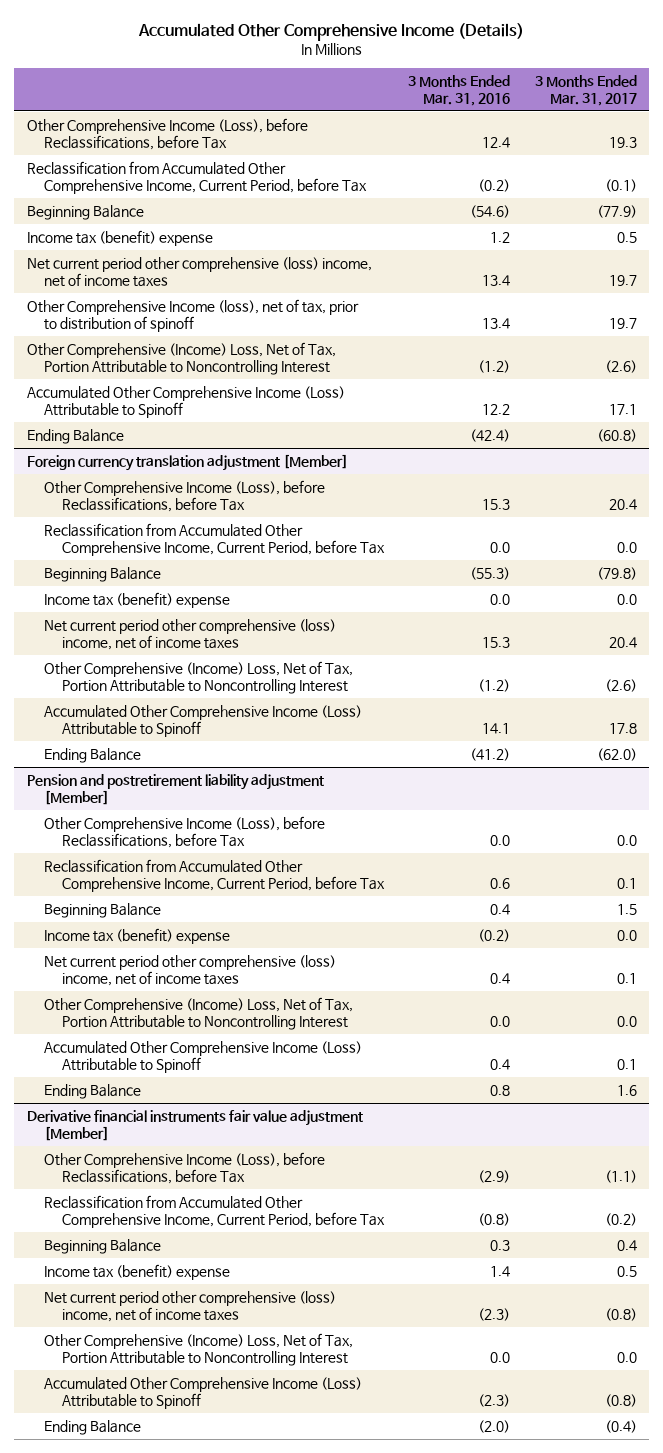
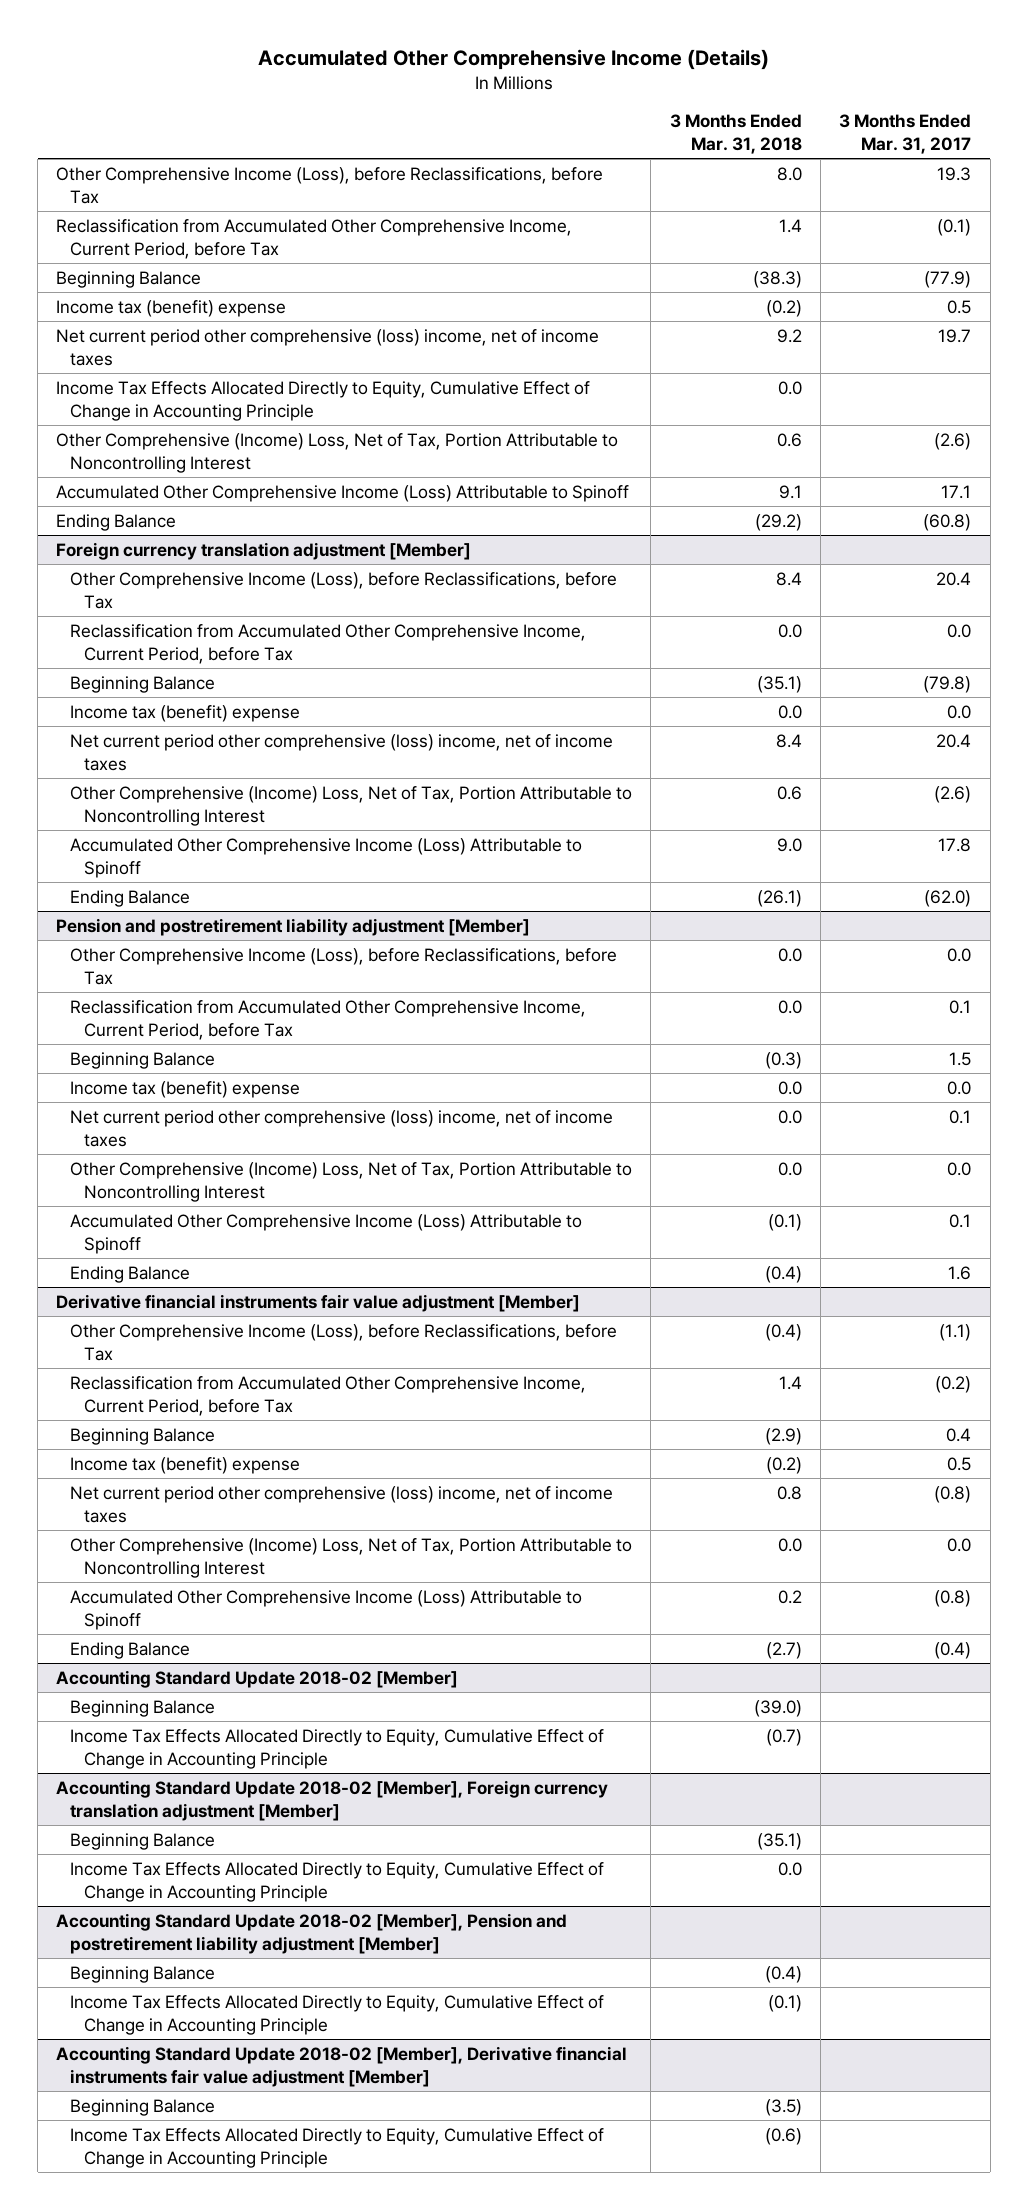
[408,74,511,107] 3 Months Ended Mar. 31, 2016 -> none
none -> [669,114,802,155] 3 Months Ended Mar. 31, 2018
[26,298,359,332] Other Comprehensive Income (loss), net of tax, prior to distribution of spinoff -> none
none -> [56,380,591,421] Income Tax Effects Allocated Directly to Equity, Cumulative Effect of Change in Accounting Principle
none -> [56,1669,459,1688] Accounting Standard Update 2018-02 [Member]
none -> [70,1699,216,1717] Beginning Balance
none -> [70,1728,605,1769] Income Tax Effects Allocated Directly to Equity, Cumulative Effect of Change in Accounting Principle
none -> [56,1779,609,1821] Accounting Standard Update 2018-02 [Member], Foreign currency translation adjustment [Member]
none -> [70,1832,216,1850] Beginning Balance
none -> [70,1861,605,1902] Income Tax Effects Allocated Directly to Equity, Cumulative Effect of Change in Accounting Principle
none -> [56,1912,568,1954] Accounting Standard Update 2018-02 [Member], Pension and postretirement liability adjustment [Member]
none -> [70,1965,216,1983] Beginning Balance
none -> [70,1994,605,2035] Income Tax Effects Allocated Directly to Equity, Cumulative Effect of Change in Accounting Principle
none -> [56,2045,628,2087] Accounting Standard Update 2018-02 [Member], Derivative financial instruments fair value adjustment [Member]
none -> [70,2098,216,2116] Beginning Balance
none -> [70,2127,605,2168] Income Tax Effects Allocated Directly to Equity, Cumulative Effect of Change in Accounting Principle

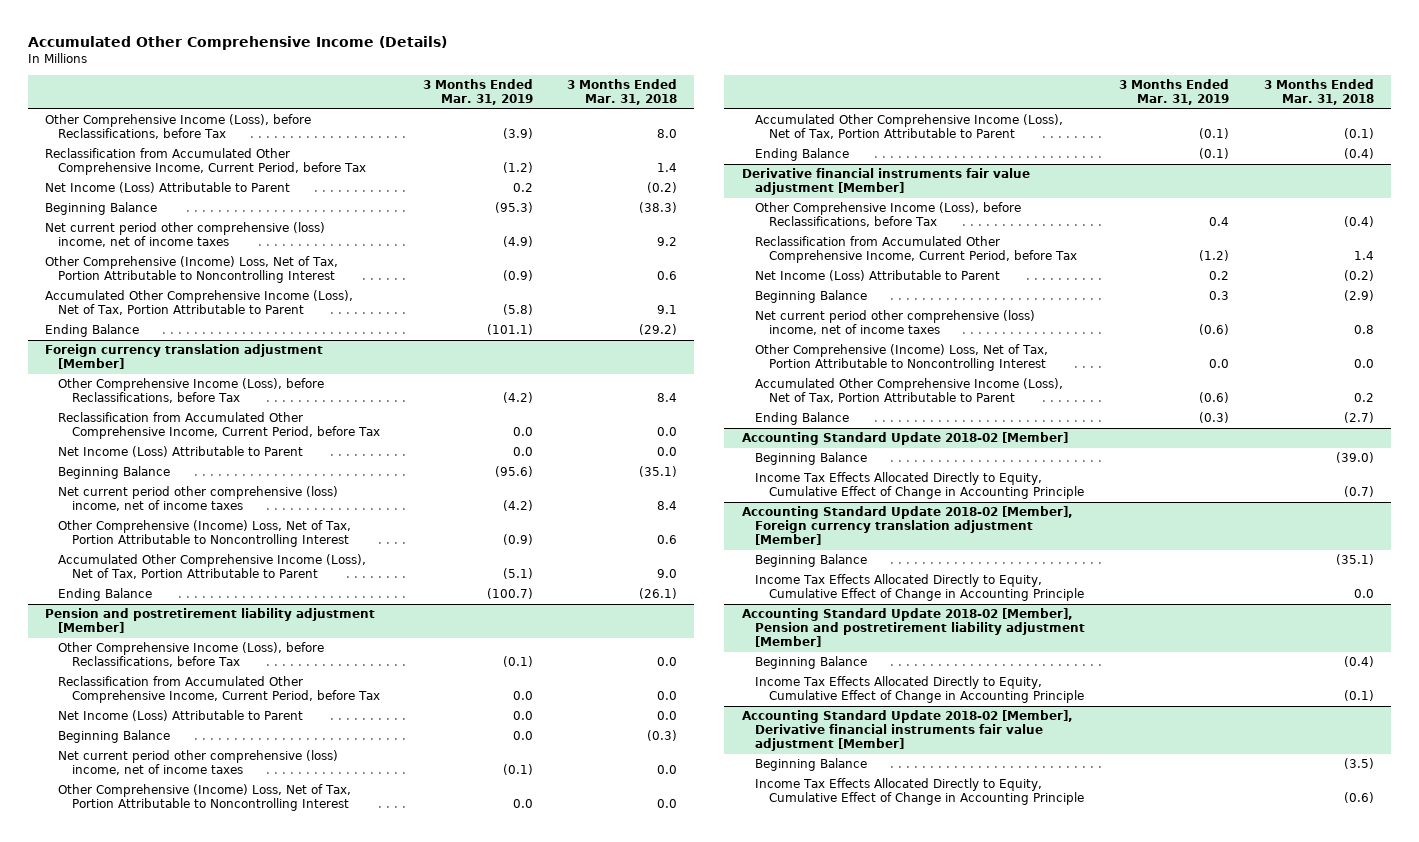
[839,114,972,155] 3 Months Ended Mar. 31, 2017 -> none
none -> [422,79,533,106] 3 Months Ended Mar. 31, 2019
none -> [44,182,290,194] Net Income (Loss) Attributable to Parent
[56,299,287,317] Income tax (benefit) expense -> none
[56,380,591,421] Income Tax Effects Allocated Directly to Equity, Cumulative Effect of Change in Accounting Principle -> none
[56,484,630,502] Accumulated Other Comprehensive Income (Loss) Attributable to Spinoff -> [44,290,353,316] Accumulated Other Comprehensive Income (Loss), Net of Tax, Portion Attributable to Parent
none -> [58,446,304,458] Net Income (Loss) Attributable to Parent
[70,704,301,722] Income tax (benefit) expense -> none
[70,837,583,878] Accumulated Other Comprehensive Income (Loss) Attributable to Spinoff -> [58,554,367,580] Accumulated Other Comprehensive Income (Loss), Net of Tax, Portion Attributable to Parent
none -> [58,710,304,722] Net Income (Loss) Attributable to Parent
[70,1080,301,1098] Income tax (benefit) expense -> none
[70,1213,583,1254] Accumulated Other Comprehensive Income (Loss) Attributable to Spinoff -> [755,114,1064,140] Accumulated Other Comprehensive Income (Loss), Net of Tax, Portion Attributable to Parent
none -> [755,270,1001,282] Net Income (Loss) Attributable to Parent
[70,1456,301,1474] Income tax (benefit) expense -> none
[70,1589,583,1630] Accumulated Other Comprehensive Income (Loss) Attributable to Spinoff -> [755,378,1064,404] Accumulated Other Comprehensive Income (Loss), Net of Tax, Portion Attributable to Parent

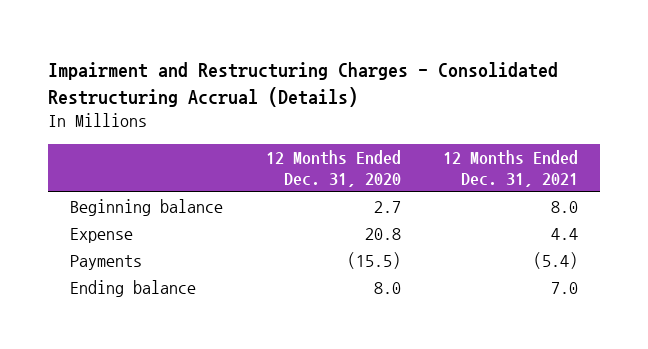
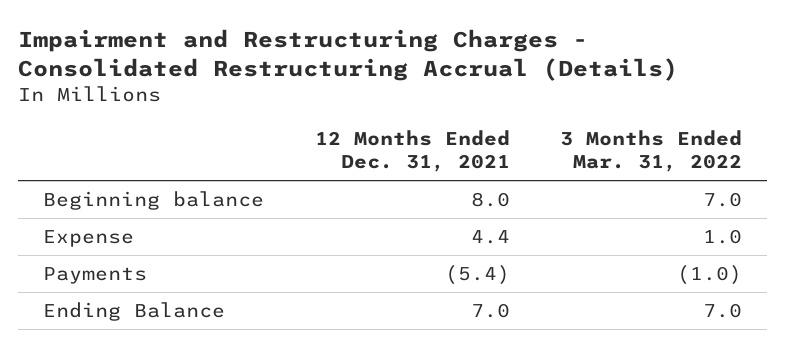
[265,149,401,188] 12 Months Ended Dec. 31, 2020 -> none
none -> [560,129,743,173] 3 Months Ended Mar. 31, 2022
[69,279,196,297] Ending balance -> [43,302,226,322] Ending Balance

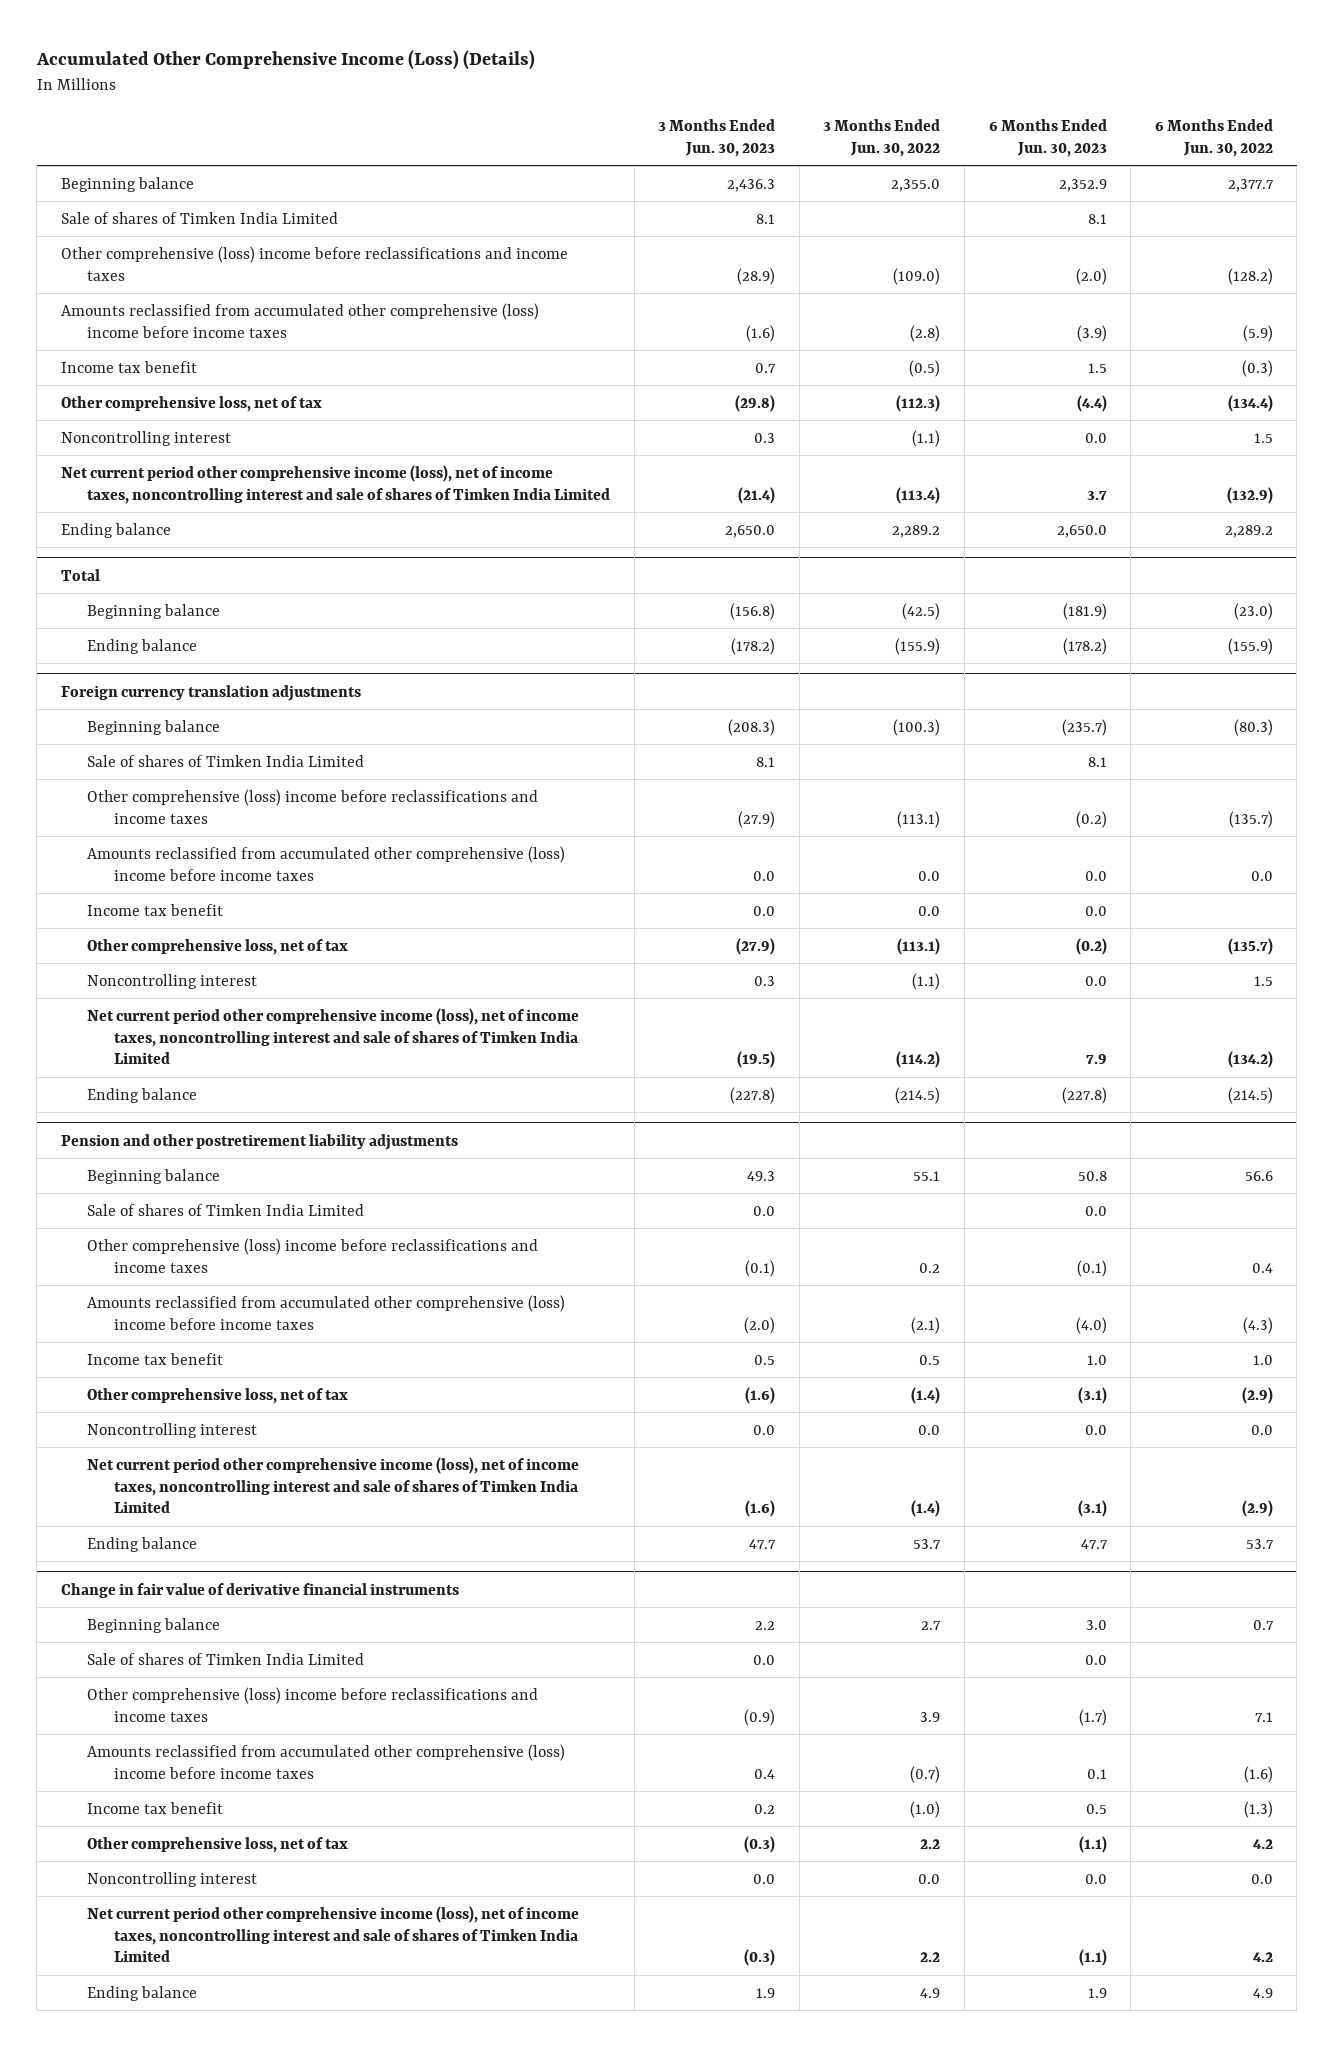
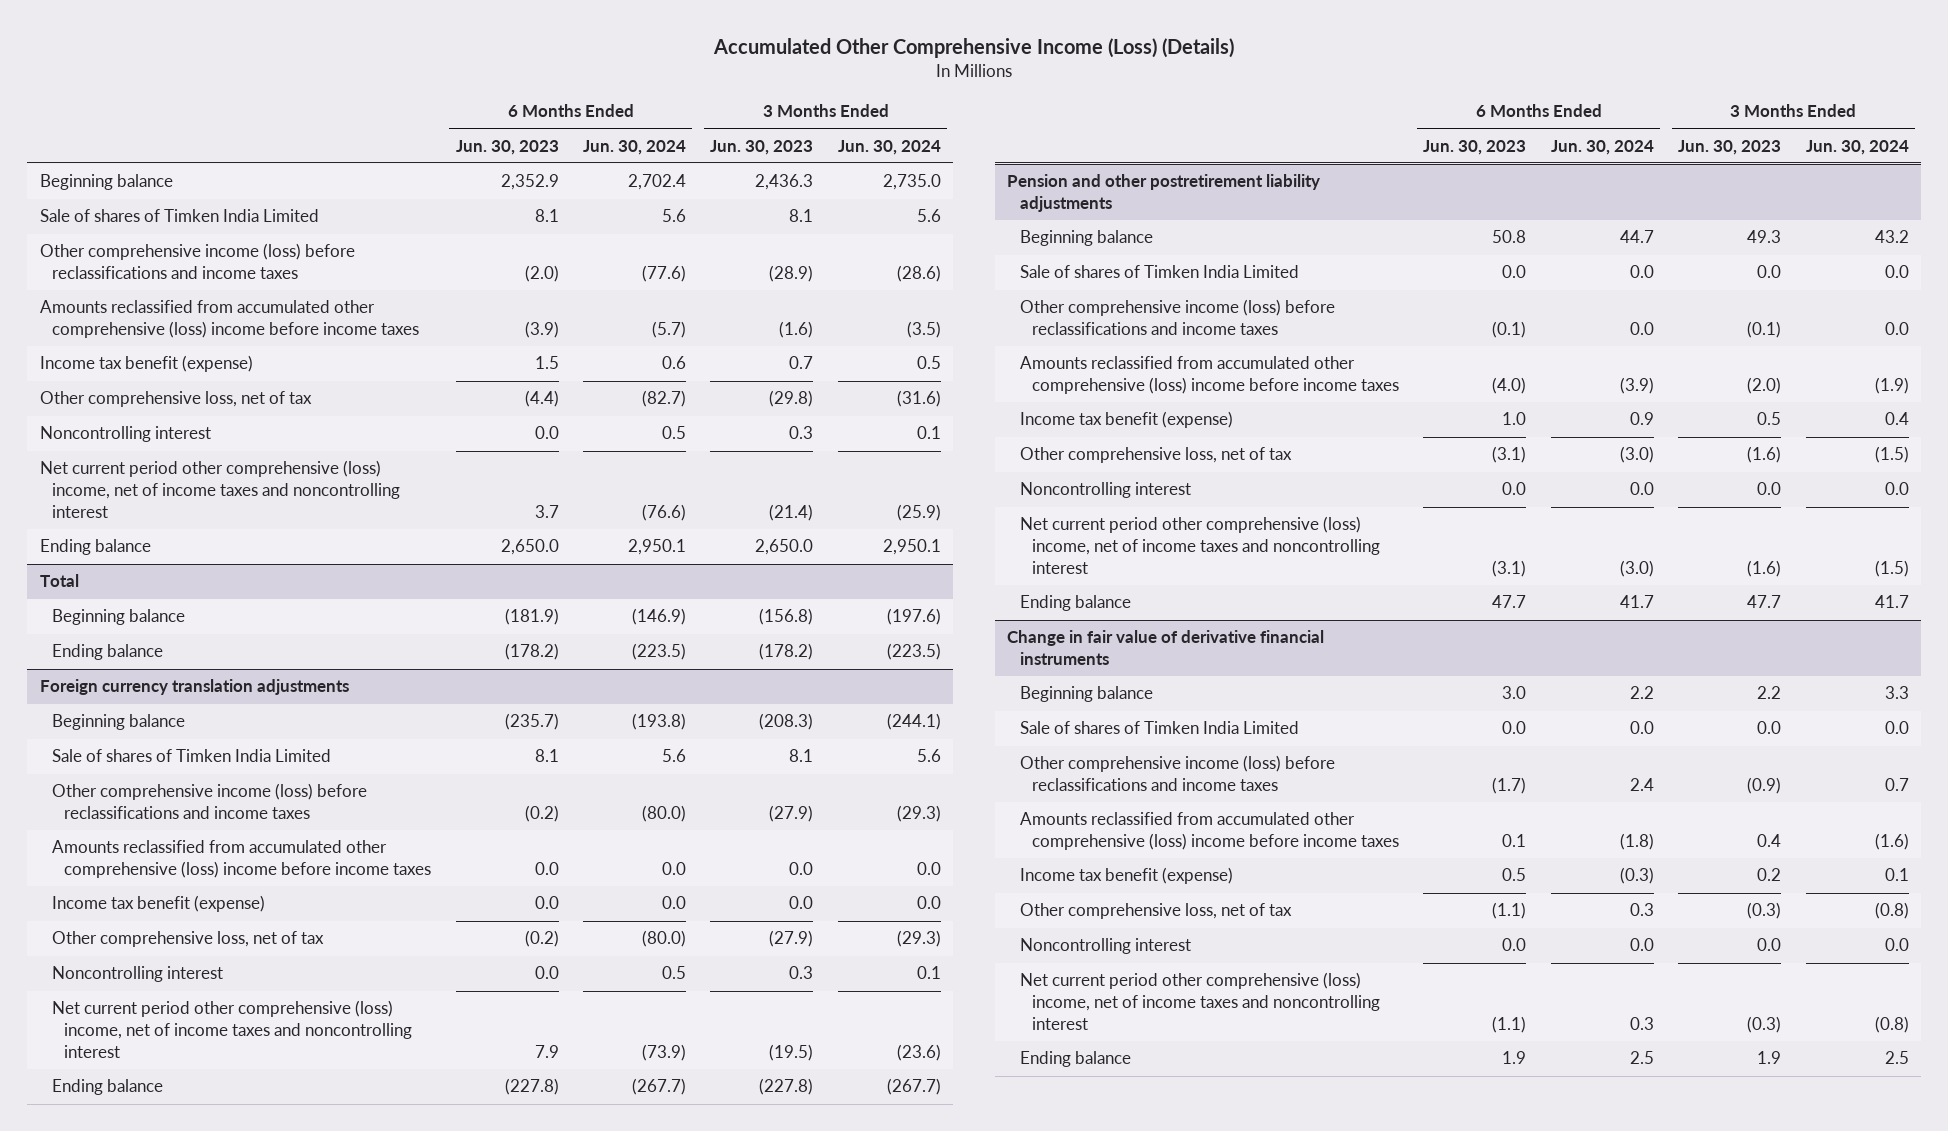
[823,118,941,157] 3 Months Ended Jun. 30, 2022 -> none
[1154,118,1273,157] 6 Months Ended Jun. 30, 2022 -> none
none -> [582,139,686,155] Jun. 30, 2024
none -> [837,139,941,155] Jun. 30, 2024
[60,245,568,281] Other comprehensive (loss) income before reclassifications and income taxes -> [39,243,355,280] Other comprehensive income (loss) before reclassifications and income taxes
[60,360,197,373] Income tax benefit -> [39,355,253,373] Income tax benefit (expense)
[60,464,611,504] Net current period other comprehensive income (loss), net of income taxes, noncontrolling interest and sale of shares of Timken India Limited -> [39,460,400,518] Net current period other comprehensive (loss) income, net of income taxes and noncontrolling interest
[87,788,539,824] Other comprehensive (loss) income before reclassifications and income taxes -> [51,783,367,820] Other comprehensive income (loss) before reclassifications and income taxes
[87,903,224,916] Income tax benefit -> [51,895,265,913] Income tax benefit (expense)
[87,1007,580,1065] Net current period other comprehensive income (loss), net of income taxes, noncontrolling interest and sale of shares of Timken India Limited -> [51,1000,413,1058] Net current period other comprehensive (loss) income, net of income taxes and noncontrolling interest
[87,1237,539,1273] Other comprehensive (loss) income before reclassifications and income taxes -> [1019,299,1335,336] Other comprehensive income (loss) before reclassifications and income taxes
[87,1352,224,1365] Income tax benefit -> [1019,411,1233,429] Income tax benefit (expense)
[87,1456,580,1514] Net current period other comprehensive income (loss), net of income taxes, noncontrolling interest and sale of shares of Timken India Limited -> [1019,516,1380,574] Net current period other comprehensive (loss) income, net of income taxes and noncontrolling interest
[87,1686,539,1722] Other comprehensive (loss) income before reclassifications and income taxes -> [1019,755,1335,792] Other comprehensive income (loss) before reclassifications and income taxes
[87,1801,224,1814] Income tax benefit -> [1019,867,1233,885] Income tax benefit (expense)
[87,1905,580,1963] Net current period other comprehensive income (loss), net of income taxes, noncontrolling interest and sale of shares of Timken India Limited -> [1019,972,1380,1030] Net current period other comprehensive (loss) income, net of income taxes and noncontrolling interest

